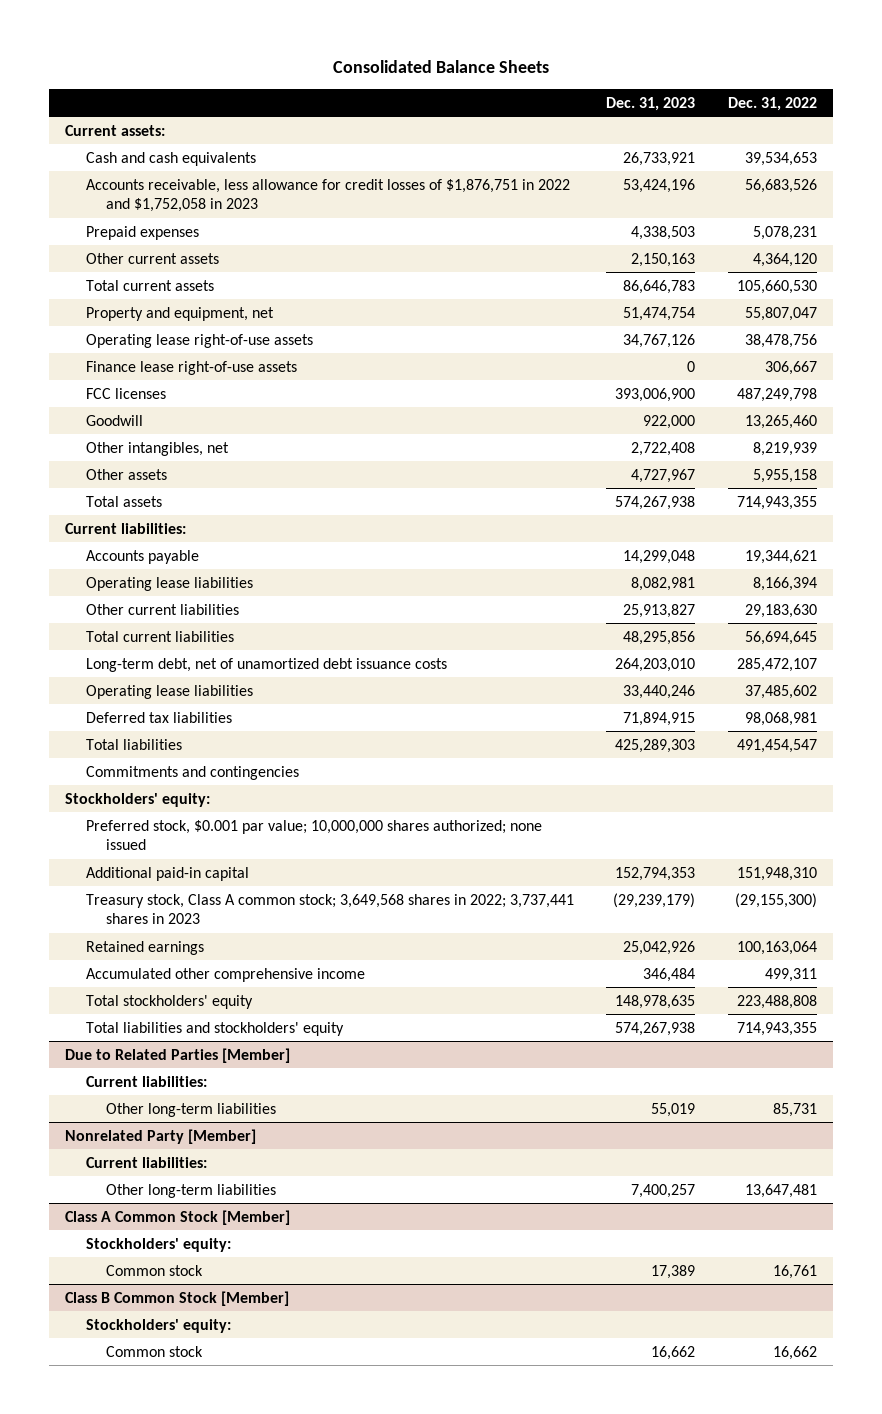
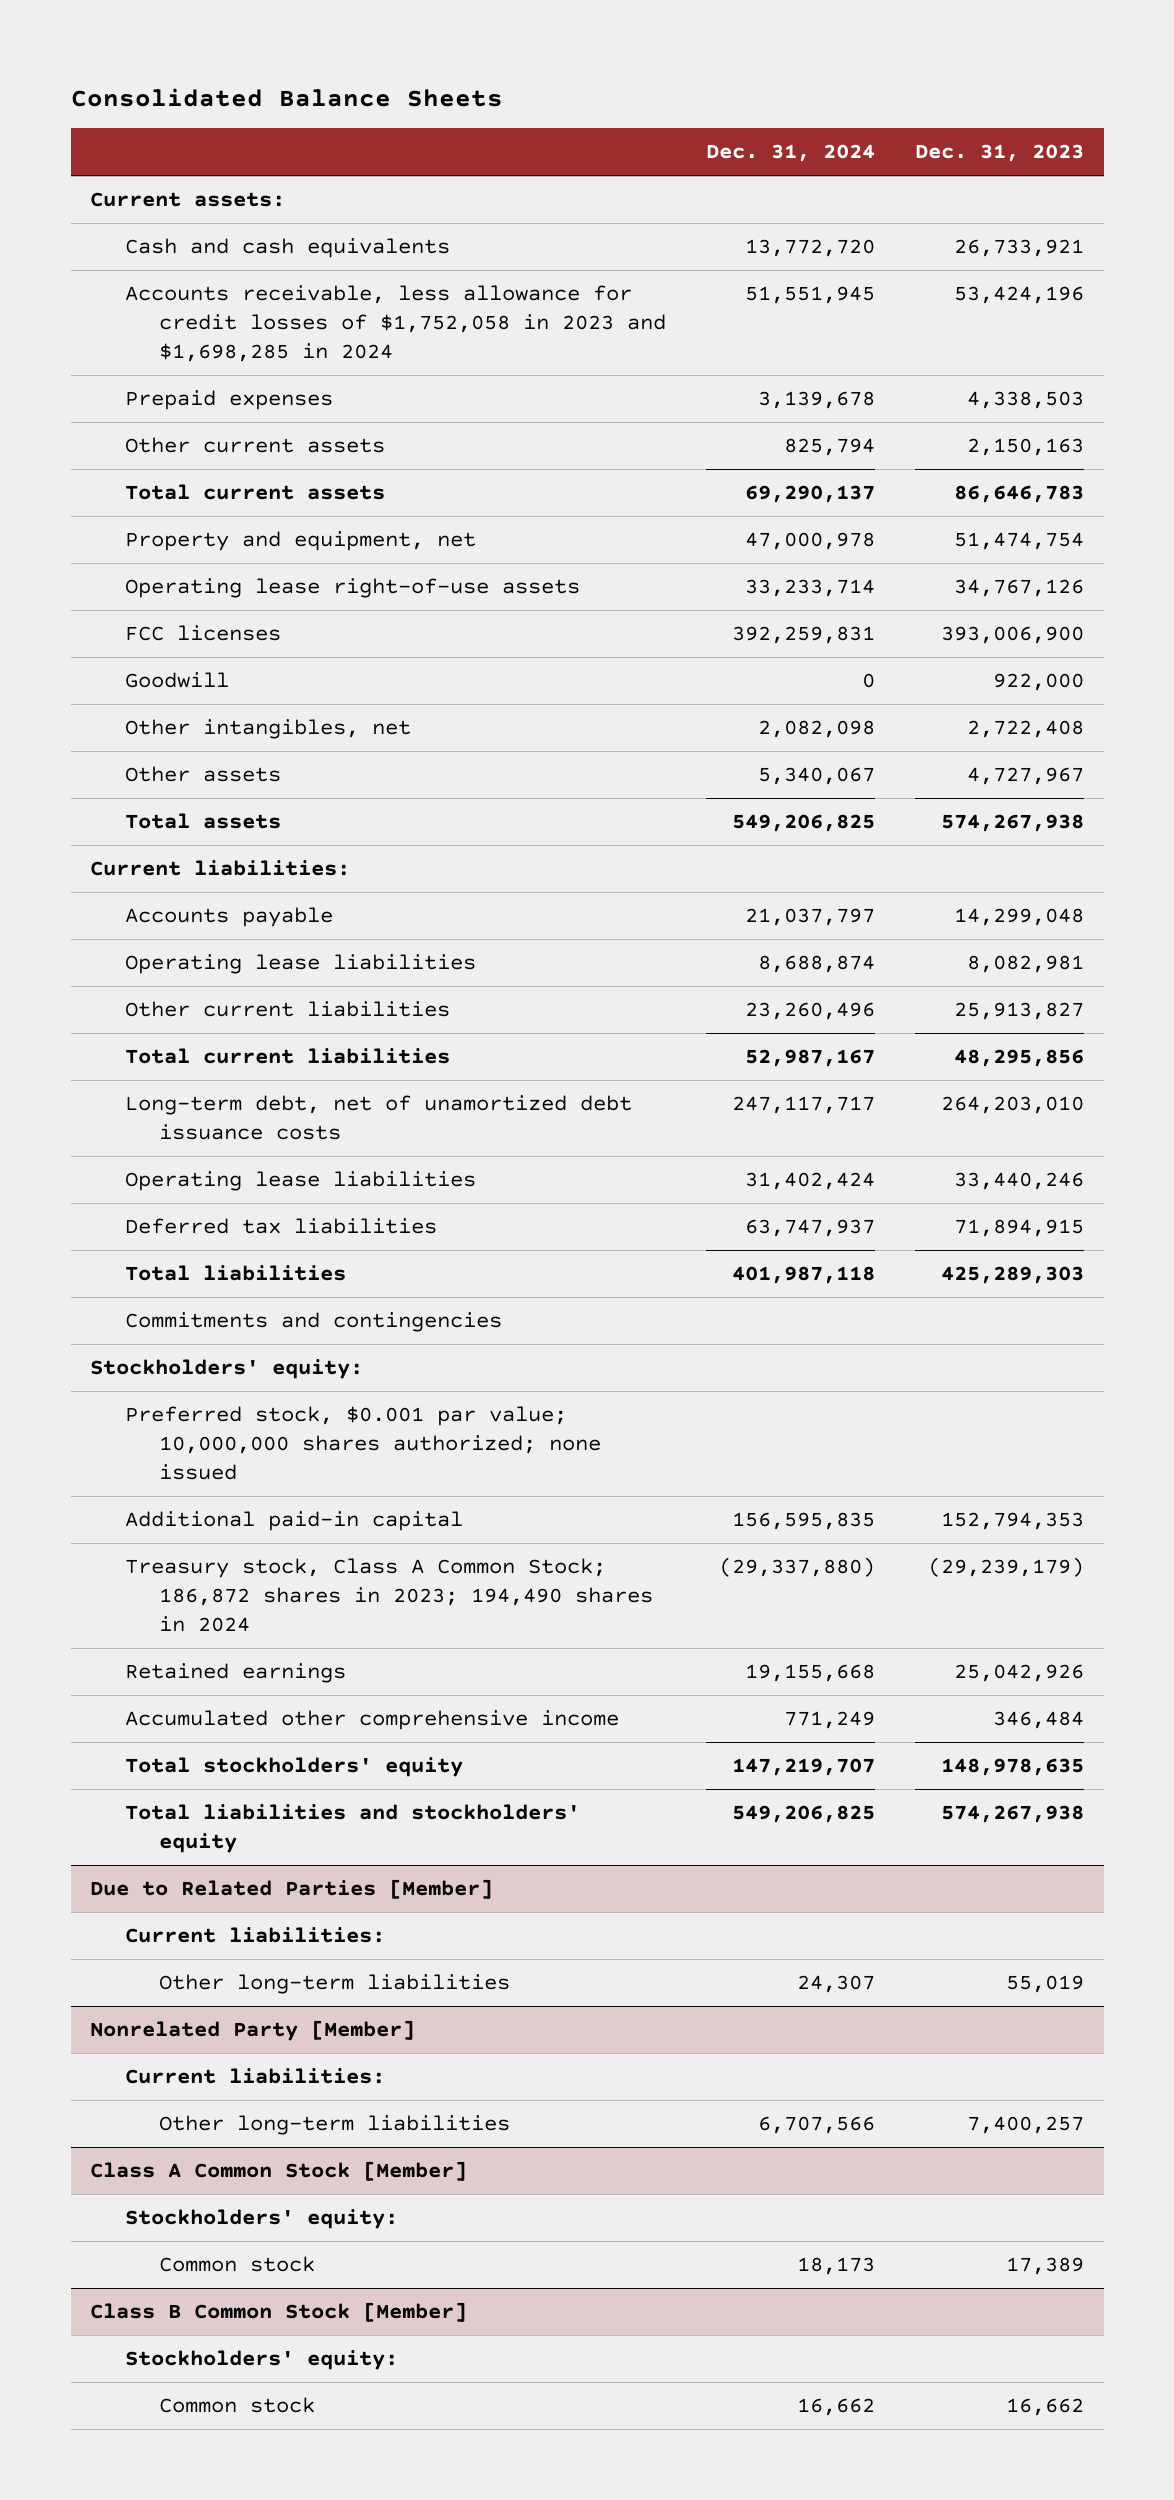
[727,96,817,111] Dec. 31, 2022 -> none
none -> [705,144,875,163] Dec. 31, 2024
[85,178,570,213] Accounts receivable, less allowance for credit losses of $1,876,751 in 2022 and $1,752,058 in 2023 -> [124,285,666,363] Accounts receivable, less allowance for credit losses of $1,752,058 in 2023 and $1,698,285 in 2024
[85,360,297,375] Finance lease right-of-use assets -> none
[85,893,574,925] Treasury stock, Class A common stock; 3,649,568 shares in 2022; 3,737,441 shares in 2023 -> [124,1558,653,1633] Treasury stock, Class A Common Stock; 186,872 shares in 2023; 194,490 shares in 2024

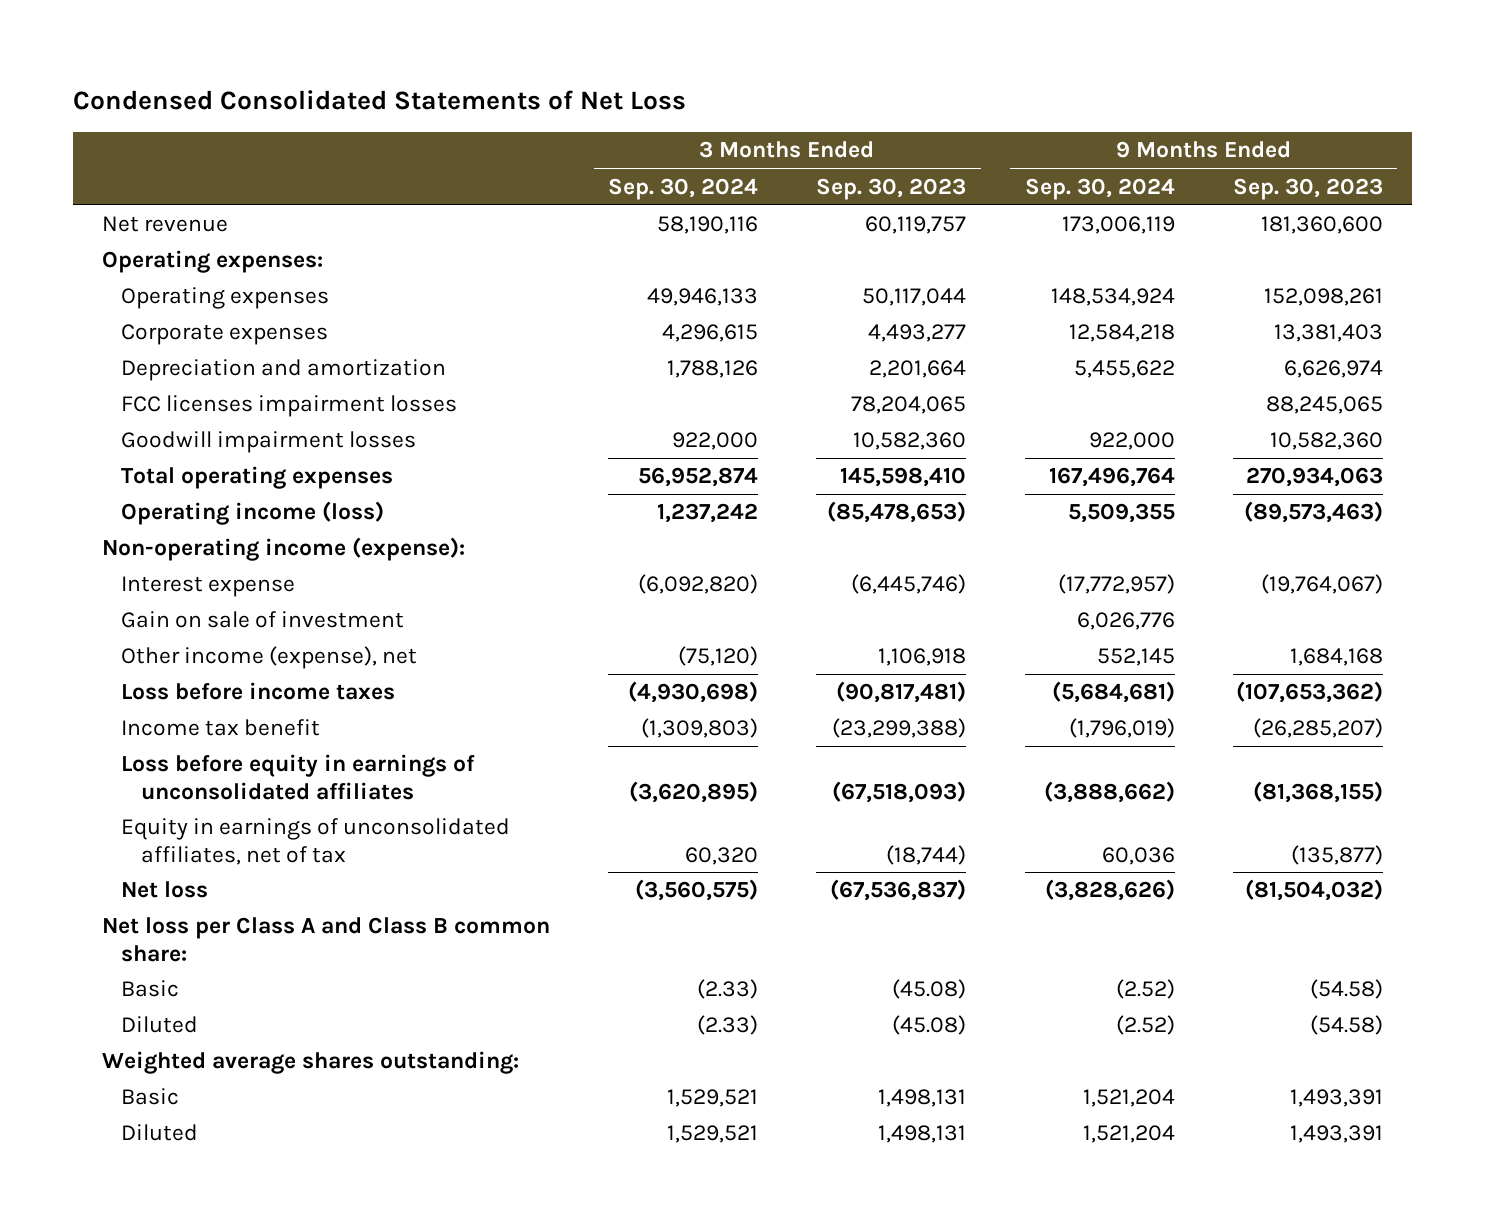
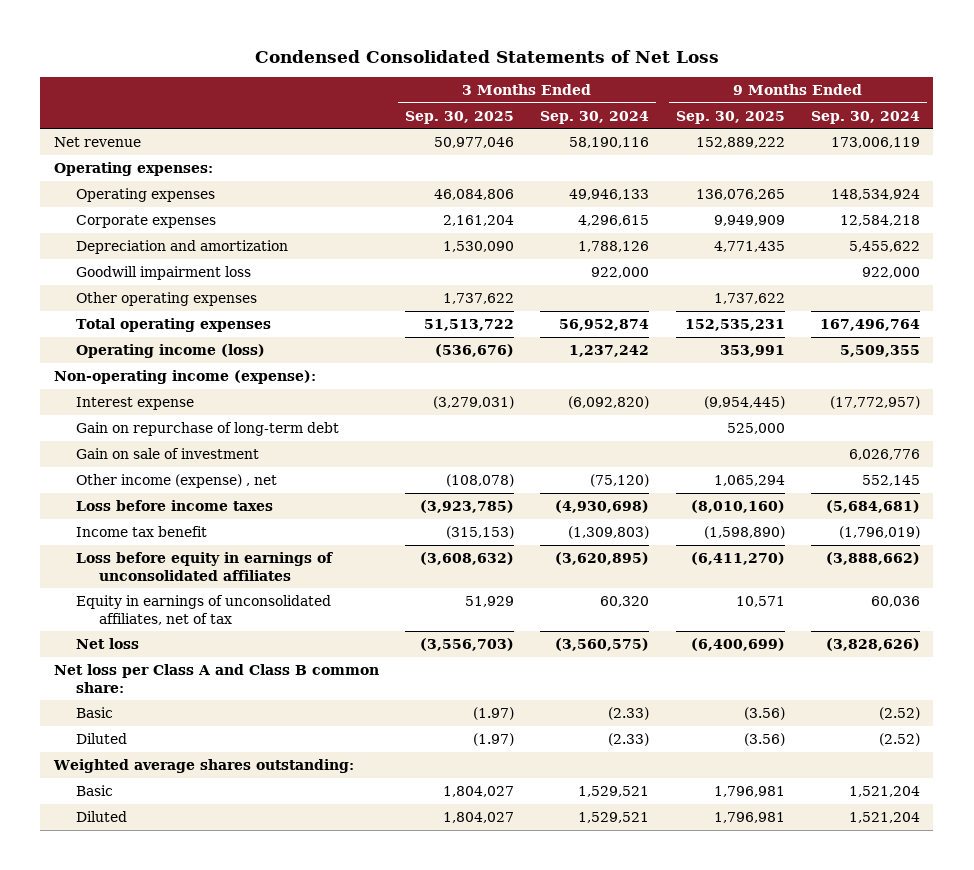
[816,177,967,200] Sep. 30, 2023 -> none
[1232,177,1383,200] Sep. 30, 2023 -> none
none -> [404,110,514,124] Sep. 30, 2025
none -> [675,110,785,124] Sep. 30, 2025
[121,395,458,418] FCC licenses impairment losses -> none
[121,431,417,454] Goodwill impairment losses -> [76,266,252,281] Goodwill impairment loss
none -> [76,292,258,307] Other operating expenses
none -> [76,422,340,437] Gain on repurchase of long-term debt
[121,646,418,670] Other income (expense), net -> [76,474,278,489] Other income (expense) , net

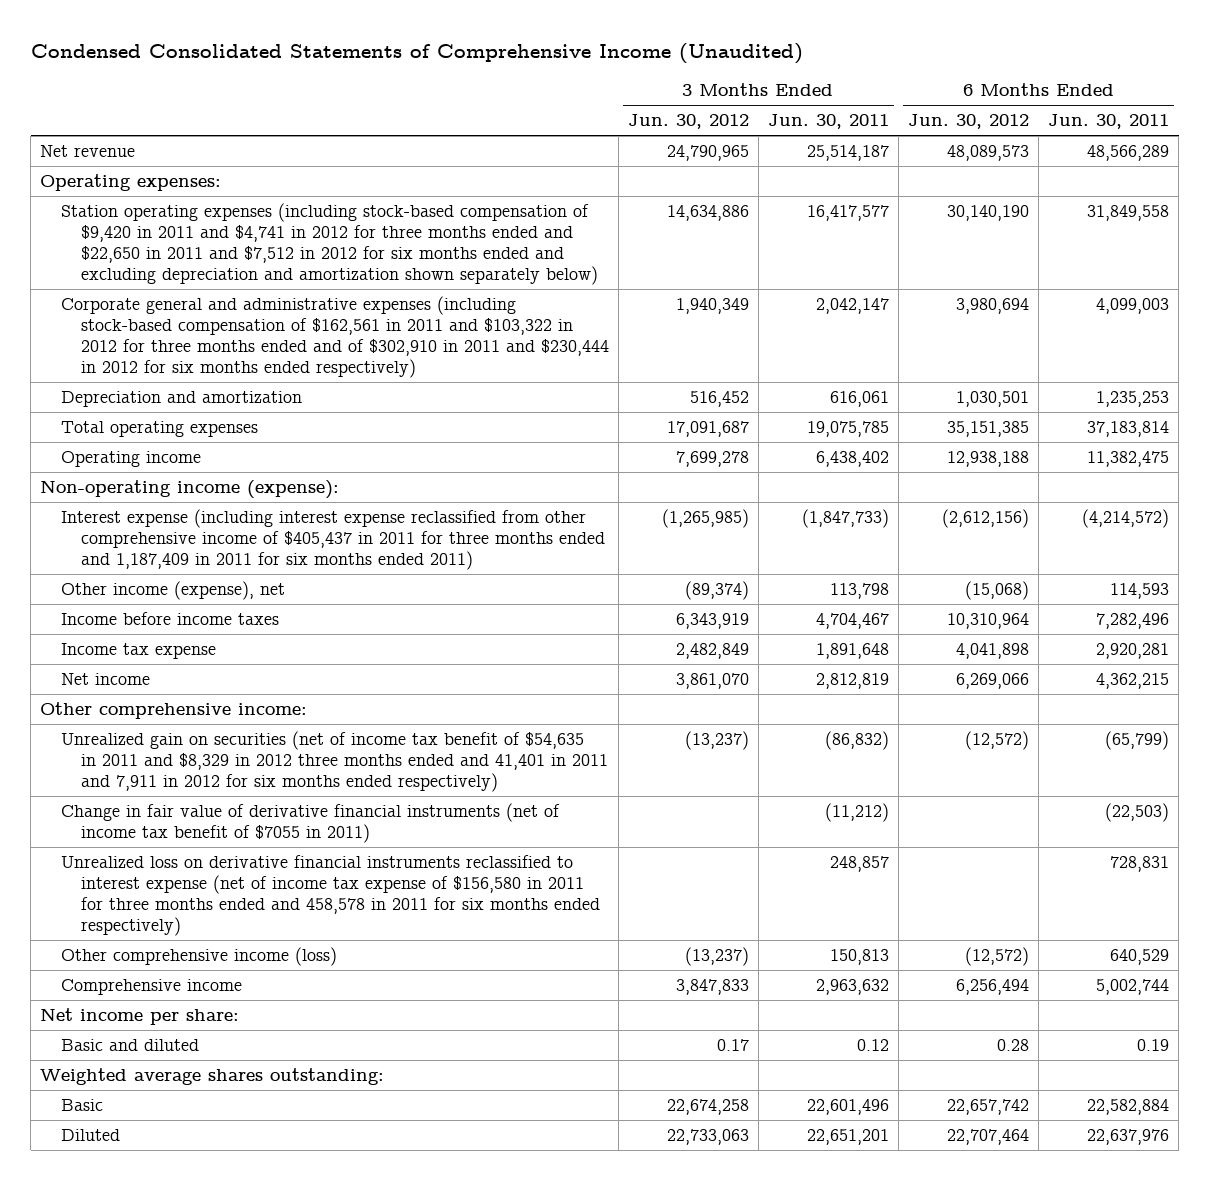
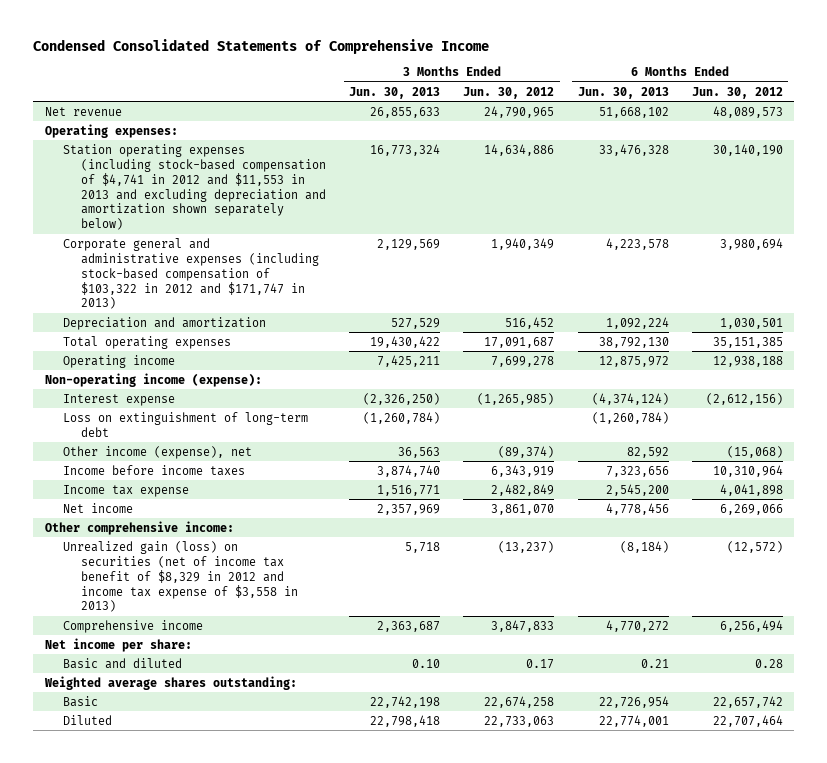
[30,42,803,64] Condensed Consolidated Statements of Comprehensive Income (Unaudited) -> [33,38,490,54] Condensed Consolidated Statements of Comprehensive Income
[768,114,890,130] Jun. 30, 2011 -> none
[1048,114,1170,130] Jun. 30, 2011 -> none
none -> [349,86,441,99] Jun. 30, 2013
none -> [577,86,669,99] Jun. 30, 2013
[60,202,598,285] Station operating expenses (including stock-based compensation of $9,420 in 2011 and $4,741 in 2012 for three months ended and $22,650 in 2011 and $7,512 in 2012 for six months ended and excluding depreciation and amortization shown separately below) -> [62,143,327,231] Station operating expenses (including stock-based compensation of $4,741 in 2012 and $11,553 in 2013 and excluding depreciation and amortization shown separately below)
[60,295,609,378] Corporate general and administrative expenses (including stock-based compensation of $162,561 in 2011 and $103,322 in 2012 for three months ended and of $302,910 in 2011 and $230,444 in 2012 for six months ended respectively) -> [62,237,320,310] Corporate general and administrative expenses (including stock-based compensation of $103,322 in 2012 and $171,747 in 2013)
[60,508,605,570] Interest expense (including interest expense reclassified from other comprehensive income of $405,437 in 2011 for three months ended and 1,187,409 in 2011 for six months ended 2011) -> [62,393,175,406] Interest expense
none -> [62,411,308,437] Loss on extinguishment of long-term debt
[60,802,560,843] Change in fair value of derivative financial instruments (net of income tax benefit of $7055 in 2011) -> none
[60,854,600,936] Unrealized loss on derivative financial instruments reclassified to interest expense (net of income tax expense of $156,580 in 2011 for three months ended and 458,578 in 2011 for six months ended respectively) -> none
[60,946,337,966] Other comprehensive income (loss) -> none
[60,730,608,792] Unrealized gain on securities (net of income tax benefit of $54,635 in 2011 and $8,329 in 2012 three months ended and 41,401 in 2011 and 7,911 in 2012 for six months ended respectively) -> [62,540,299,613] Unrealized gain (loss) on securities (net of income tax benefit of $8,329 in 2012 and income tax expense of $3,558 in 2013)

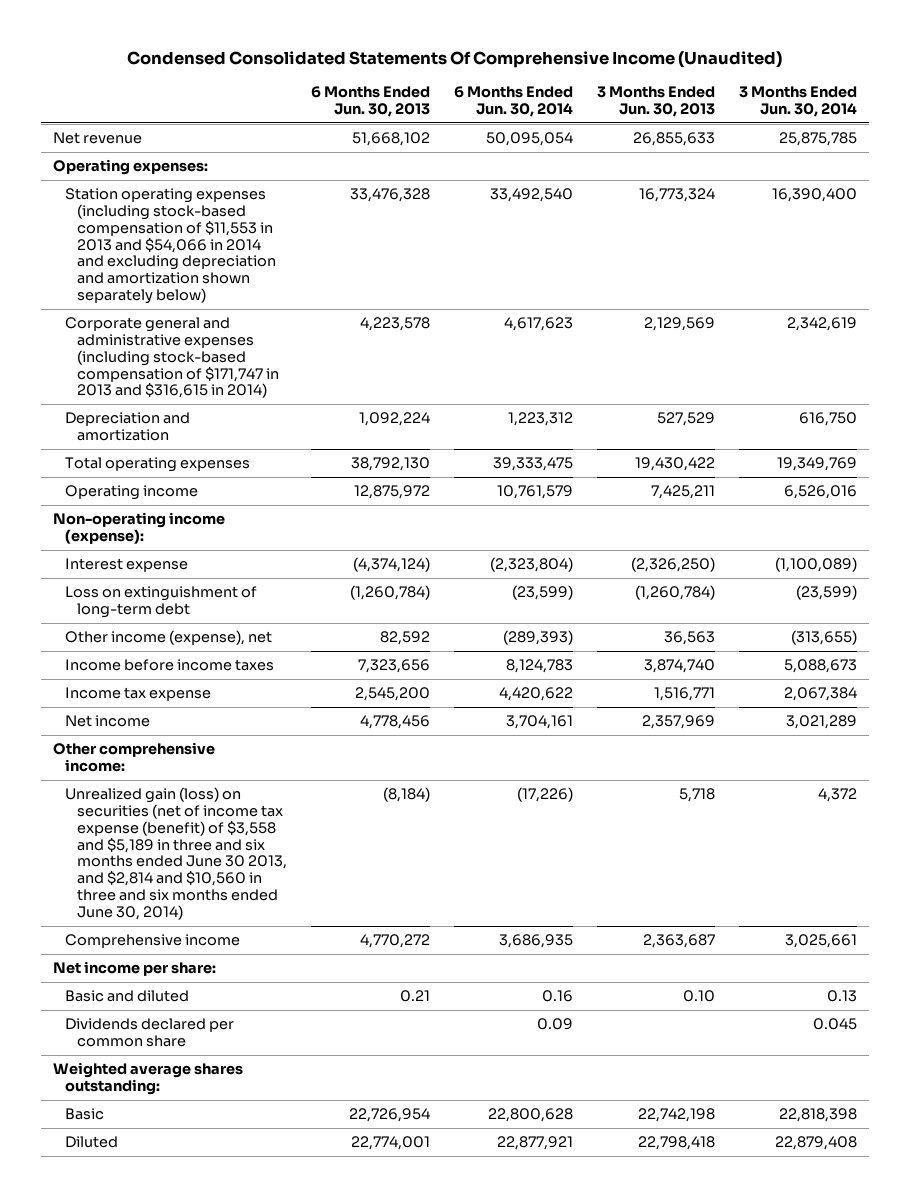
[33,38,490,54] Condensed Consolidated Statements of Comprehensive Income -> [127,50,783,68] Condensed Consolidated Statements Of Comprehensive Income (Unaudited)
[463,86,555,99] Jun. 30, 2012 -> none
[691,86,783,99] Jun. 30, 2012 -> none
none -> [454,86,574,118] 6 Months Ended Jun. 30, 2014
none -> [739,86,858,118] 3 Months Ended Jun. 30, 2014
[62,143,327,231] Station operating expenses (including stock-based compensation of $4,741 in 2012 and $11,553 in 2013 and excluding depreciation and amortization shown separately below) -> [65,188,277,305] Station operating expenses (including stock-based compensation of $11,553 in 2013 and $54,066 in 2014 and excluding depreciation and amortization shown separately below)
[62,237,320,310] Corporate general and administrative expenses (including stock-based compensation of $103,322 in 2012 and $171,747 in 2013) -> [65,317,280,399] Corporate general and administrative expenses (including stock-based compensation of $171,747 in 2013 and $316,615 in 2014)
[62,540,299,613] Unrealized gain (loss) on securities (net of income tax benefit of $8,329 in 2012 and income tax expense of $3,558 in 2013) -> [65,787,288,921] Unrealized gain (loss) on securities (net of income tax expense (benefit) of $3,558 and $5,189 in three and six months ended June 30 2013, and $2,814 and $10,560 in three and six months ended June 30, 2014)
none -> [65,1018,235,1047] Dividends declared per common share

